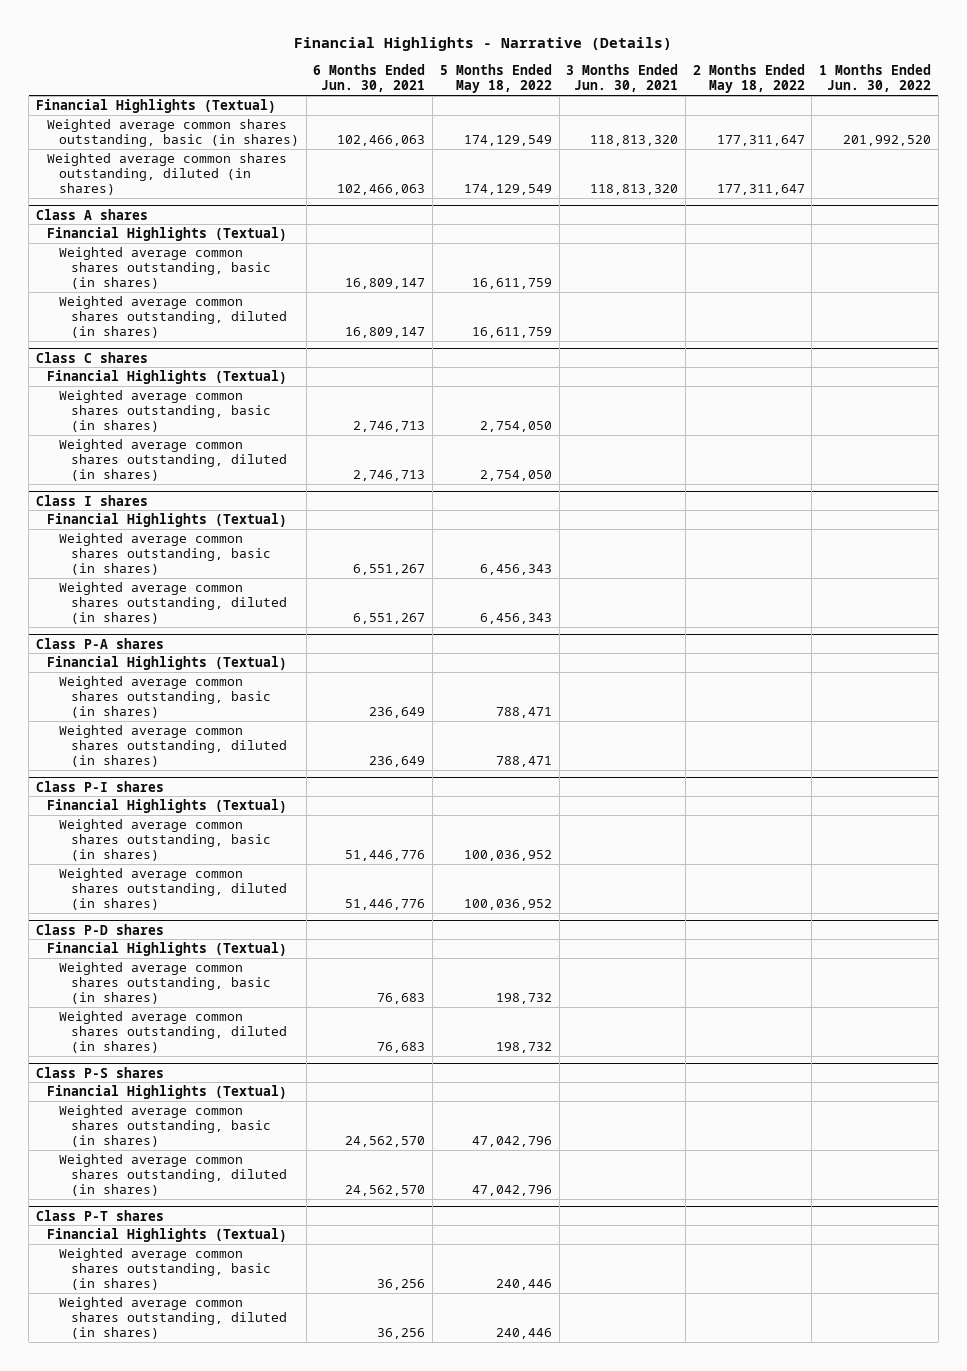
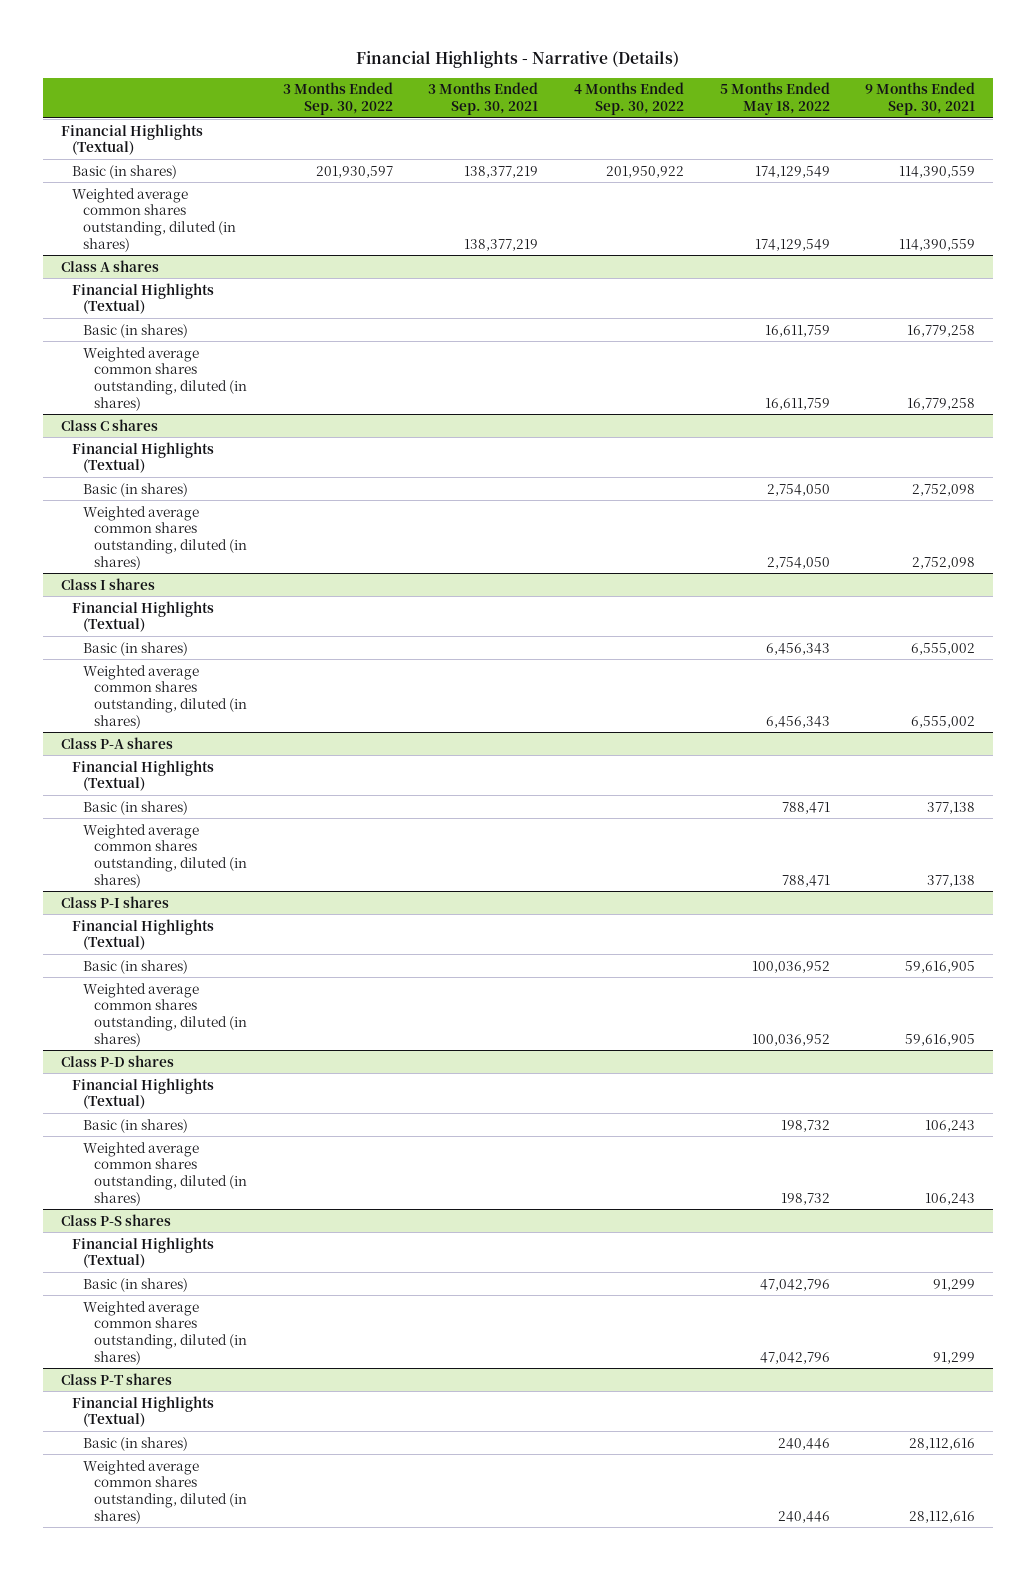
[313,64,426,93] 6 Months Ended Jun. 30, 2021 -> none
[566,64,679,93] 3 Months Ended Jun. 30, 2021 -> none
[692,64,805,94] 2 Months Ended May 18, 2022 -> none
[819,64,932,93] 1 Months Ended Jun. 30, 2022 -> none
none -> [282,82,393,115] 3 Months Ended Sep. 30, 2022
none -> [428,82,539,115] 3 Months Ended Sep. 30, 2021
none -> [573,82,684,115] 4 Months Ended Sep. 30, 2022
none -> [865,82,976,115] 9 Months Ended Sep. 30, 2021
[47,119,299,148] Weighted average common shares outstanding, basic (in shares) -> [72,164,178,179] Basic (in shares)
[58,247,271,289] Weighted average common shares outstanding, basic (in shares) -> [83,323,189,338] Basic (in shares)
[58,390,271,432] Weighted average common shares outstanding, basic (in shares) -> [83,482,189,497] Basic (in shares)
[58,533,271,575] Weighted average common shares outstanding, basic (in shares) -> [83,641,189,656] Basic (in shares)
[58,676,271,718] Weighted average common shares outstanding, basic (in shares) -> [83,800,189,815] Basic (in shares)
[58,819,271,861] Weighted average common shares outstanding, basic (in shares) -> [83,959,189,974] Basic (in shares)
[58,962,271,1004] Weighted average common shares outstanding, basic (in shares) -> [83,1118,189,1133] Basic (in shares)
[58,1105,271,1147] Weighted average common shares outstanding, basic (in shares) -> [83,1277,189,1292] Basic (in shares)
[58,1248,271,1290] Weighted average common shares outstanding, basic (in shares) -> [83,1436,189,1451] Basic (in shares)

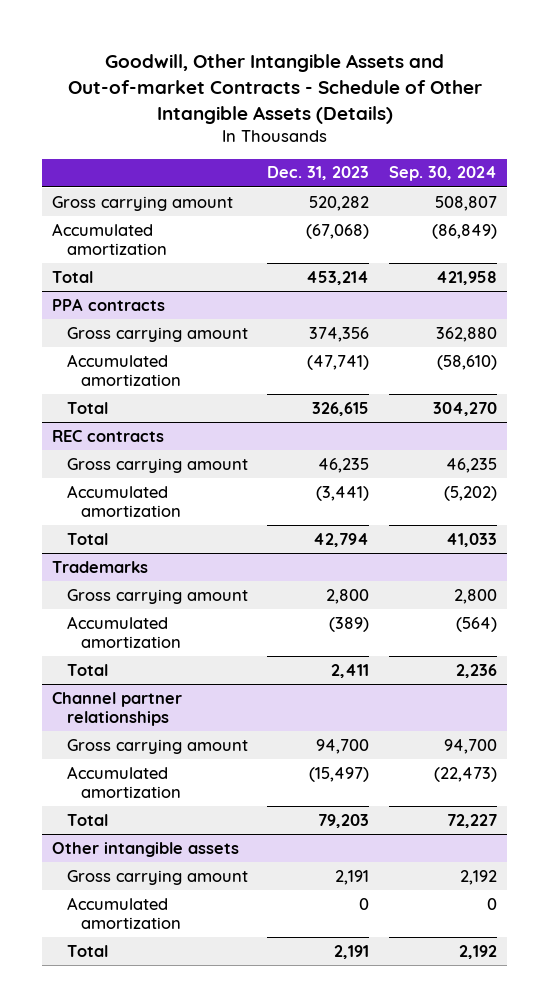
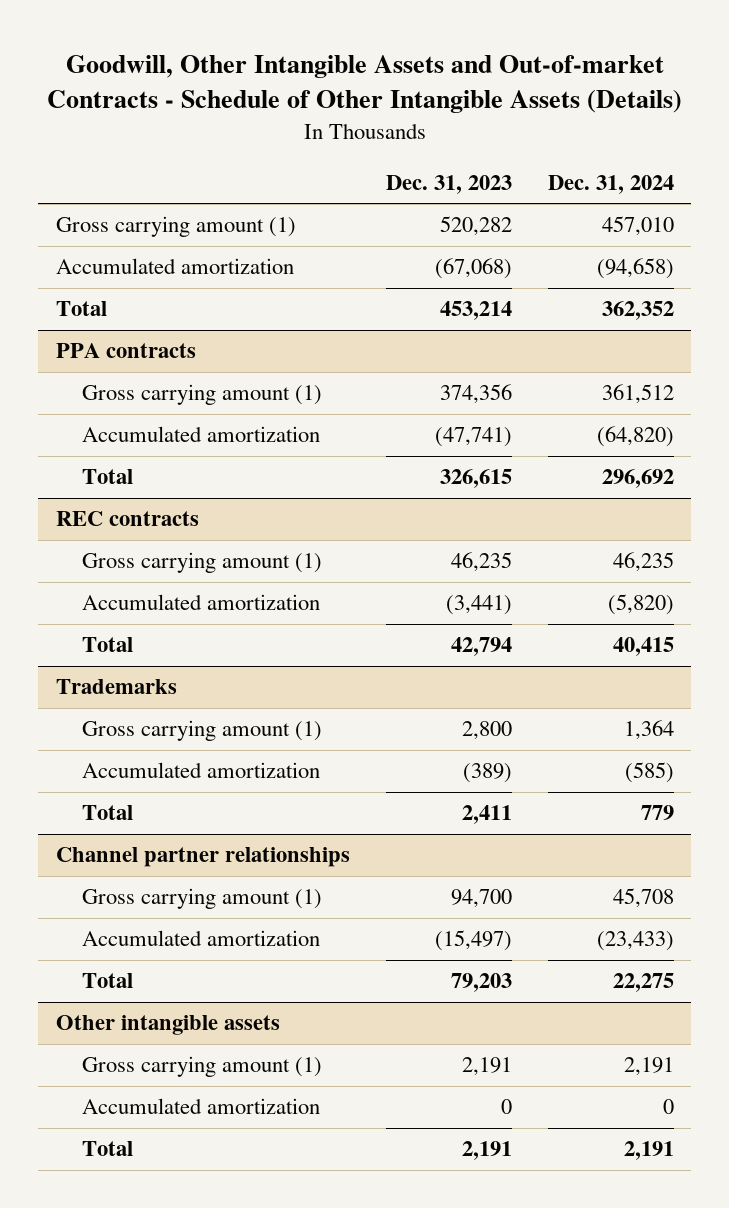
[388,166,497,182] Sep. 30, 2024 -> none
none -> [547,174,674,194] Dec. 31, 2024
[52,195,234,211] Gross carrying amount -> [55,216,296,238] Gross carrying amount (1)
[66,326,248,342] Gross carrying amount -> [81,384,322,406] Gross carrying amount (1)
[66,457,248,473] Gross carrying amount -> [81,552,322,574] Gross carrying amount (1)
[66,588,248,604] Gross carrying amount -> [81,720,322,742] Gross carrying amount (1)
[66,738,248,754] Gross carrying amount -> [81,888,322,910] Gross carrying amount (1)
[66,869,248,885] Gross carrying amount -> [81,1056,322,1078] Gross carrying amount (1)

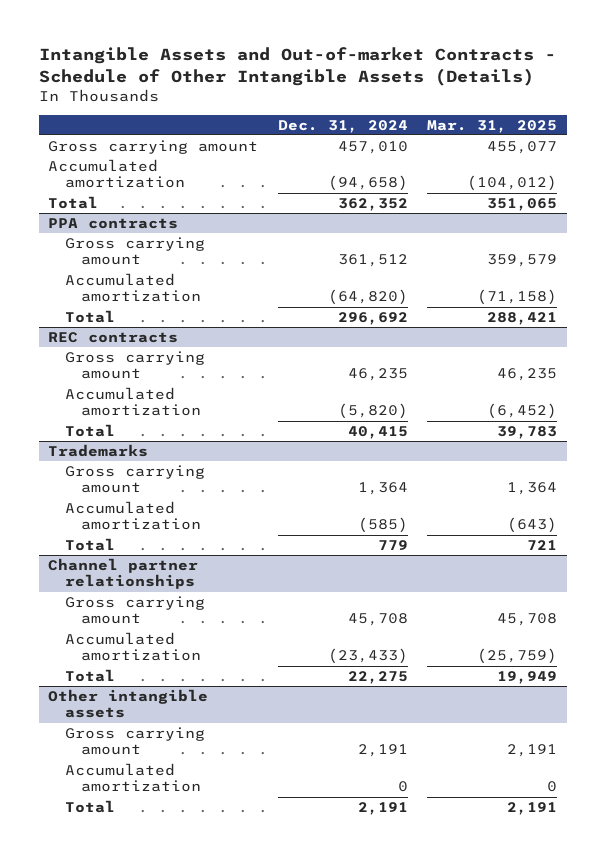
[46,55,682,114] Goodwill, Other Intangible Assets and Out-of-market Contracts - Schedule of Other Intangible Assets (Details) -> [38,47,556,87] Intangible Assets and Out-of-market Contracts - Schedule of Other Intangible Assets (Details)
[385,174,512,194] Dec. 31, 2023 -> none
none -> [427,119,558,133] Mar. 31, 2025
[55,216,296,238] Gross carrying amount (1) -> [48,139,259,154] Gross carrying amount
[81,384,322,406] Gross carrying amount (1) -> [64,236,205,266] Gross carrying amount
[81,552,322,574] Gross carrying amount (1) -> [64,350,205,380] Gross carrying amount
[81,720,322,742] Gross carrying amount (1) -> [64,464,205,494] Gross carrying amount
[81,888,322,910] Gross carrying amount (1) -> [64,595,205,625] Gross carrying amount
[81,1056,322,1078] Gross carrying amount (1) -> [64,726,205,756] Gross carrying amount

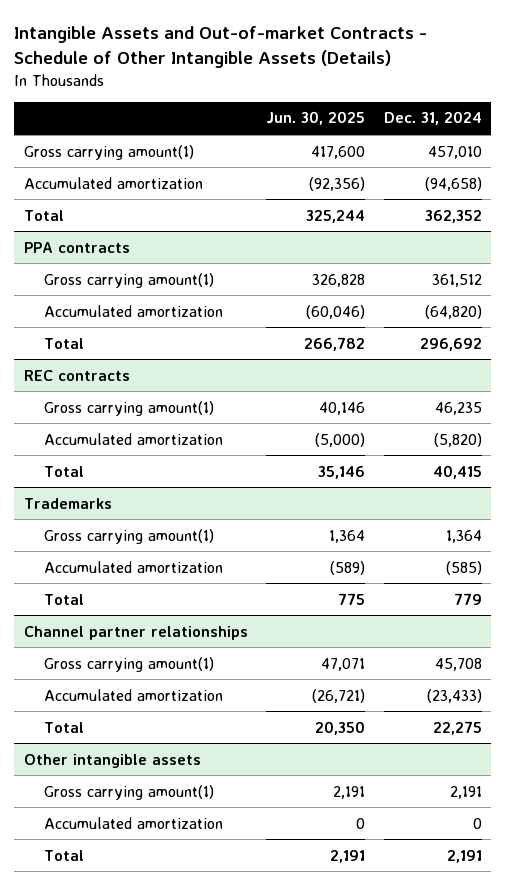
[427,119,558,133] Mar. 31, 2025 -> none
none -> [266,111,366,126] Jun. 30, 2025
[48,139,259,154] Gross carrying amount -> [23,144,194,160] Gross carrying amount(1)
[64,236,205,266] Gross carrying amount -> [43,272,214,288] Gross carrying amount(1)
[64,350,205,380] Gross carrying amount -> [43,400,214,416] Gross carrying amount(1)
[64,464,205,494] Gross carrying amount -> [43,528,214,544] Gross carrying amount(1)
[64,595,205,625] Gross carrying amount -> [43,656,214,672] Gross carrying amount(1)
[64,726,205,756] Gross carrying amount -> [43,784,214,800] Gross carrying amount(1)

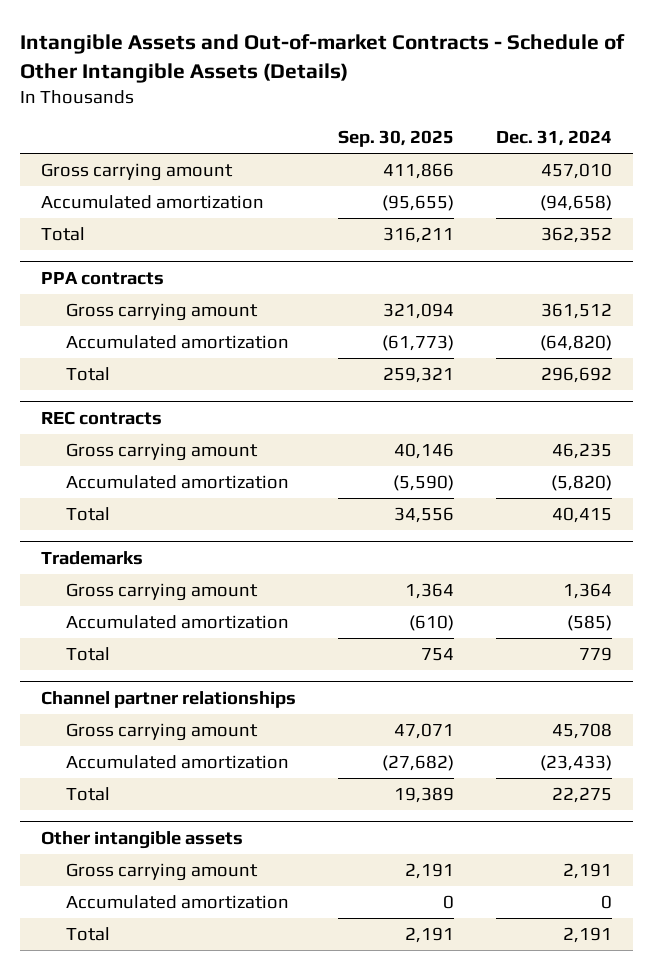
[266,111,366,126] Jun. 30, 2025 -> none
none -> [338,130,455,148] Sep. 30, 2025
[23,144,194,160] Gross carrying amount(1) -> [41,163,234,182] Gross carrying amount
[43,272,214,288] Gross carrying amount(1) -> [65,303,258,322] Gross carrying amount
[43,400,214,416] Gross carrying amount(1) -> [65,443,258,462] Gross carrying amount
[43,528,214,544] Gross carrying amount(1) -> [65,583,258,602] Gross carrying amount
[43,656,214,672] Gross carrying amount(1) -> [65,723,258,742] Gross carrying amount
[43,784,214,800] Gross carrying amount(1) -> [65,863,258,882] Gross carrying amount

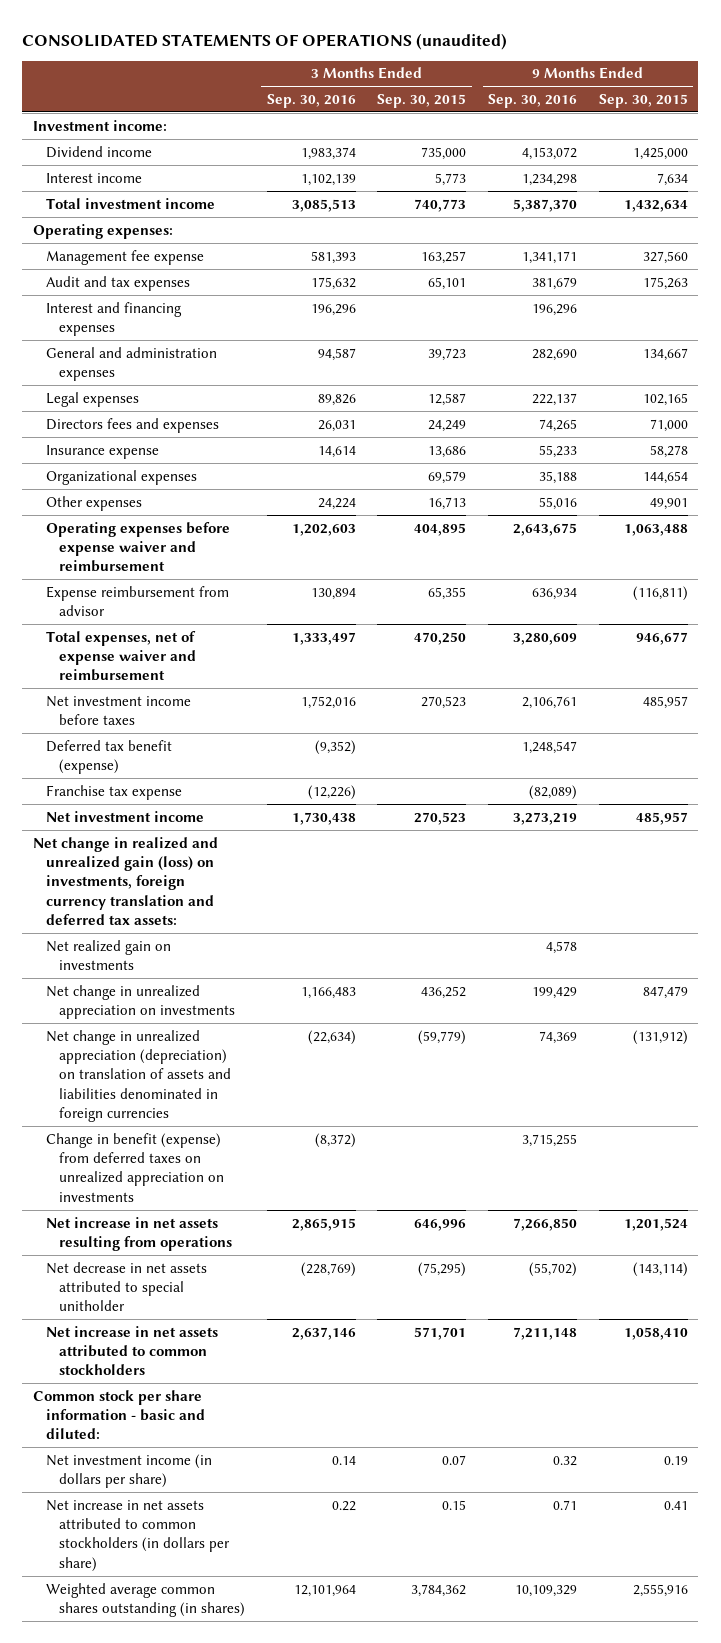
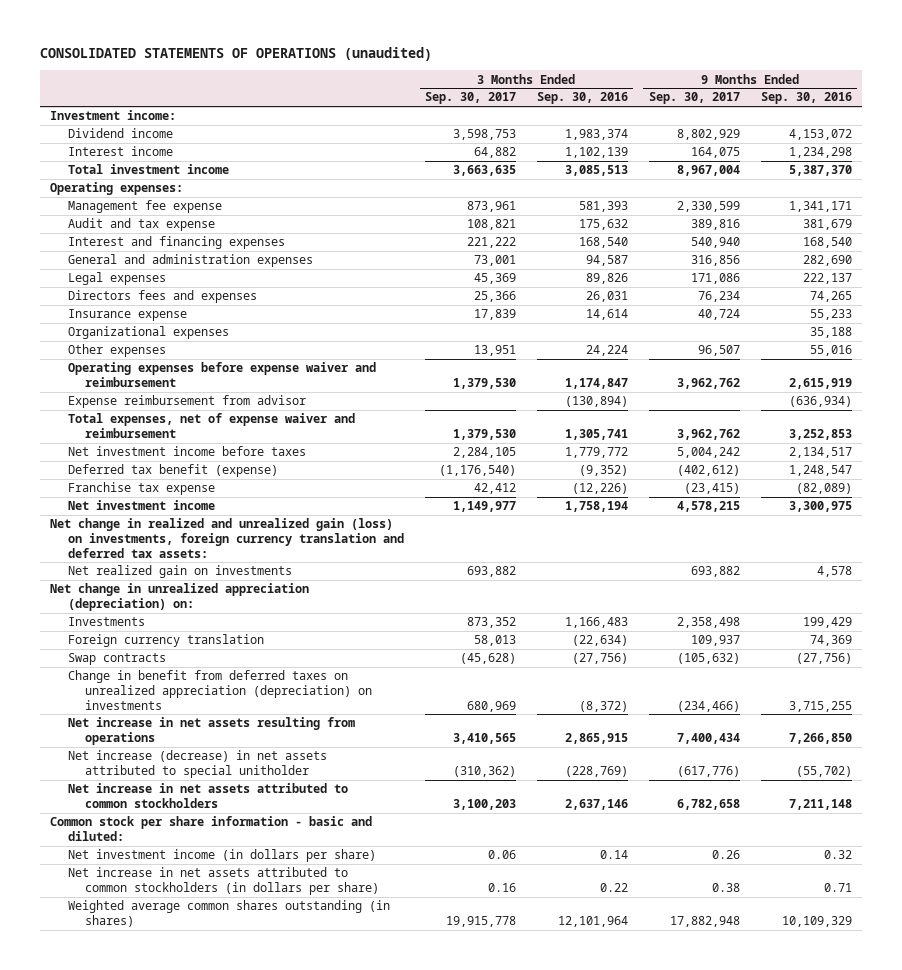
[377,93,467,108] Sep. 30, 2015 -> none
[598,93,688,108] Sep. 30, 2015 -> none
none -> [424,92,516,105] Sep. 30, 2017
none -> [648,92,740,105] Sep. 30, 2017
[46,275,191,291] Audit and tax expenses -> [67,218,215,232] Audit and tax expense
[310,303,356,316] 196,296 -> [578,237,628,249] 168,540
[531,303,577,316] 196,296 -> [802,237,852,249] 168,540
[291,523,356,536] 1,202,603 -> [564,377,628,389] 1,174,847
[512,522,577,536] 2,643,675 -> [788,377,852,389] 2,615,919
[310,587,356,600] 130,894 -> [564,396,628,408] (130,894)
[531,587,577,600] 636,934 -> [788,396,852,408] (636,934)
[291,631,356,645] 1,333,497 -> [564,428,628,440] 1,305,741
[512,632,577,645] 3,280,609 -> [788,428,852,440] 3,252,853
[300,695,356,709] 1,752,016 -> [564,447,628,459] 1,779,772
[521,695,577,709] 2,106,761 -> [788,447,852,459] 2,134,517
[291,811,356,825] 1,730,438 -> [564,501,628,513] 1,758,194
[512,811,577,825] 3,273,219 -> [788,501,852,513] 3,300,975
none -> [50,583,310,611] Net change in unrealized appreciation (depreciation) on:
[46,984,236,1020] Net change in unrealized appreciation on investments -> [67,617,145,627] Investments
[46,1029,232,1123] Net change in unrealized appreciation (depreciation) on translation of assets and liabilities denominated in foreign currencies -> [67,634,264,648] Foreign currency translation
none -> [67,653,166,666] Swap contracts
[46,1132,225,1202] Change in benefit (expense) from deferred taxes on unrealized appreciation on investments -> [67,670,373,710] Change in benefit from deferred taxes on unrealized appreciation (depreciation) on investments
[46,1261,208,1312] Net decrease in net assets attributed to special unitholder -> [67,750,327,778] Net increase (decrease) in net assets attributed to special unitholder

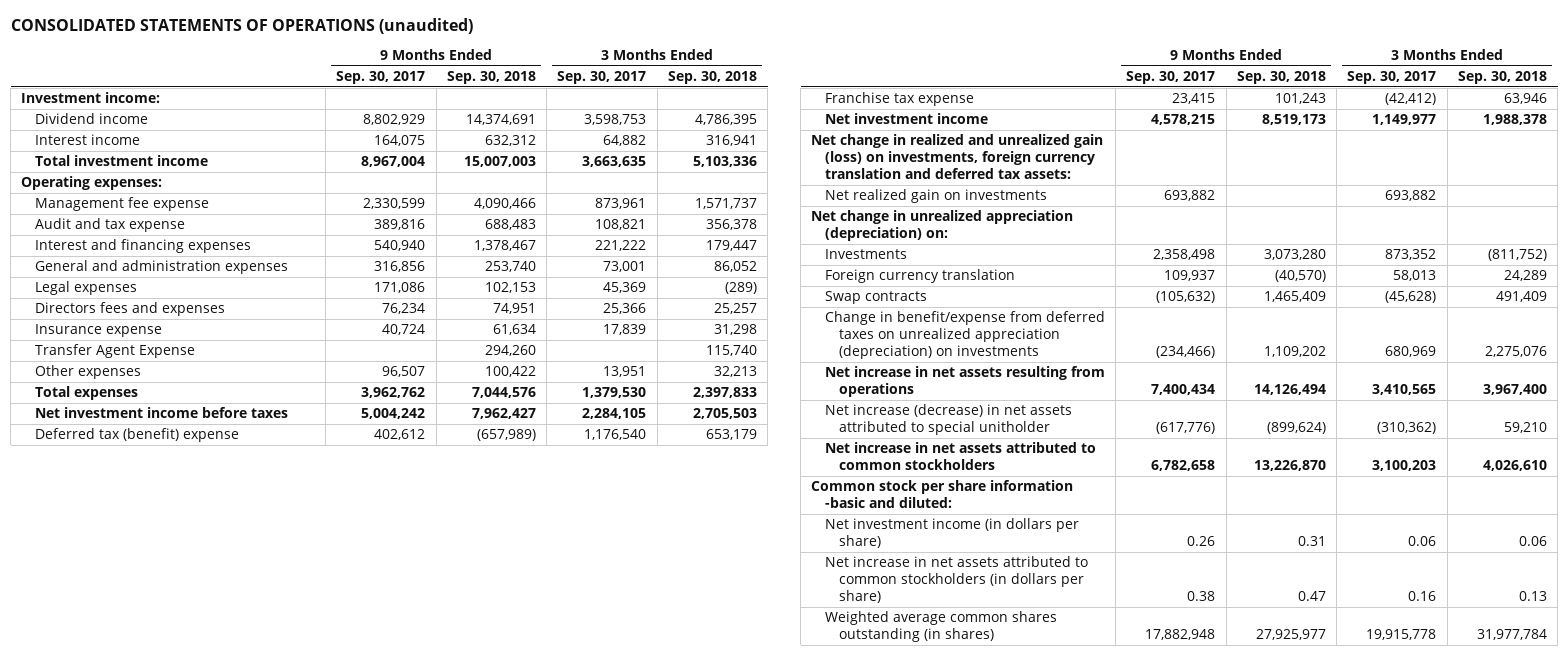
[536,92,628,105] Sep. 30, 2016 -> none
[760,92,852,105] Sep. 30, 2016 -> none
none -> [446,70,536,84] Sep. 30, 2018
none -> [667,70,757,84] Sep. 30, 2018
[67,326,229,340] Organizational expenses -> [34,344,195,359] Transfer Agent Expense
[67,362,376,387] Operating expenses before expense waiver and reimbursement -> none
[67,395,306,409] Expense reimbursement from advisor -> none
[67,413,355,438] Total expenses, net of expense waiver and reimbursement -> [34,386,138,401] Total expenses
[67,464,278,478] Deferred tax benefit (expense) -> [34,428,239,443] Deferred tax (benefit) expense
[438,465,516,477] (1,176,540) -> [584,429,647,441] 1,176,540
[676,465,740,477] (402,612) -> [374,429,426,441] 402,612
[473,483,516,495] 42,412 -> [1385,93,1437,106] (42,412)
[683,483,740,495] (23,415) -> [1172,93,1216,105] 23,415
[67,670,373,710] Change in benefit from deferred taxes on unrealized appreciation (depreciation) on investments -> [825,311,1106,360] Change in benefit/expense from deferred taxes on unrealized appreciation (depreciation) on investments
[50,816,373,841] Common stock per share information - basic and diluted: -> [811,480,1074,509] Common stock per share information -basic and diluted:

